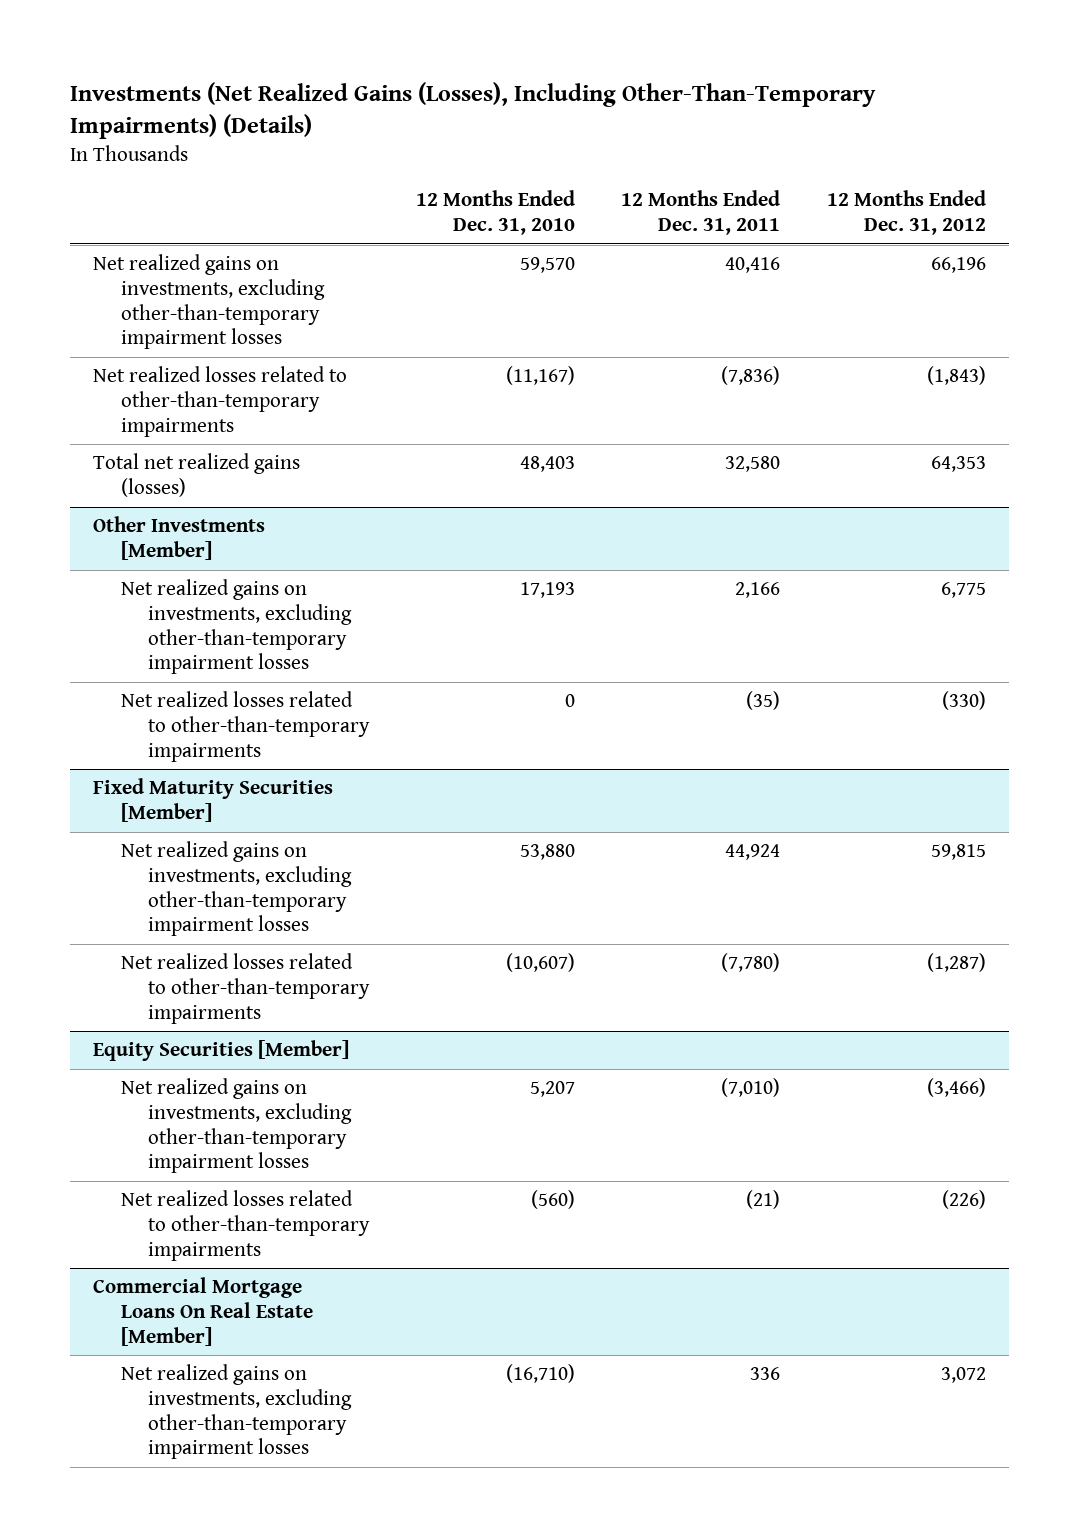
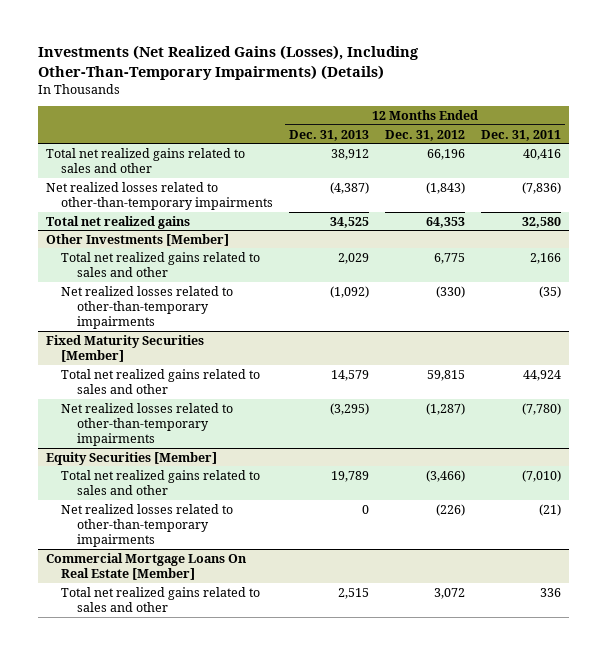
[415,190,575,235] 12 Months Ended Dec. 31, 2010 -> none
none -> [289,129,370,141] Dec. 31, 2013
[93,254,325,350] Net realized gains on investments, excluding other-than-temporary impairment losses -> [45,147,245,173] Total net realized gains related to sales and other
[93,453,301,497] Total net realized gains (losses) -> [45,215,190,229] Total net realized gains
[120,579,353,675] Net realized gains on investments, excluding other-than-temporary impairment losses -> [61,251,261,277] Total net realized gains related to sales and other
[120,841,353,937] Net realized gains on investments, excluding other-than-temporary impairment losses -> [61,368,261,394] Total net realized gains related to sales and other
[120,1078,353,1174] Net realized gains on investments, excluding other-than-temporary impairment losses -> [61,469,261,495] Total net realized gains related to sales and other
[120,1364,353,1460] Net realized gains on investments, excluding other-than-temporary impairment losses -> [61,586,261,612] Total net realized gains related to sales and other

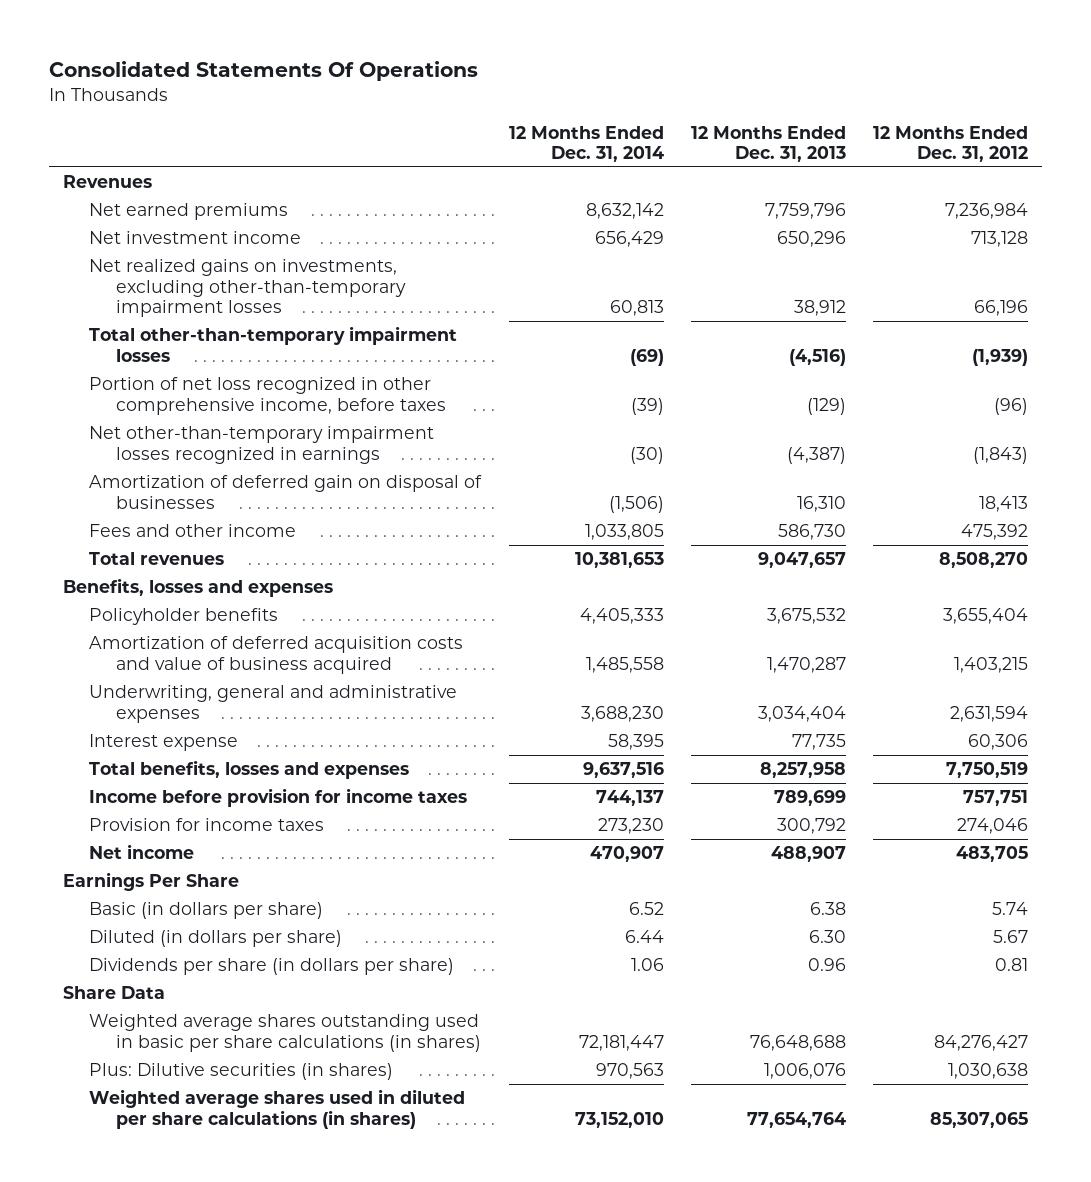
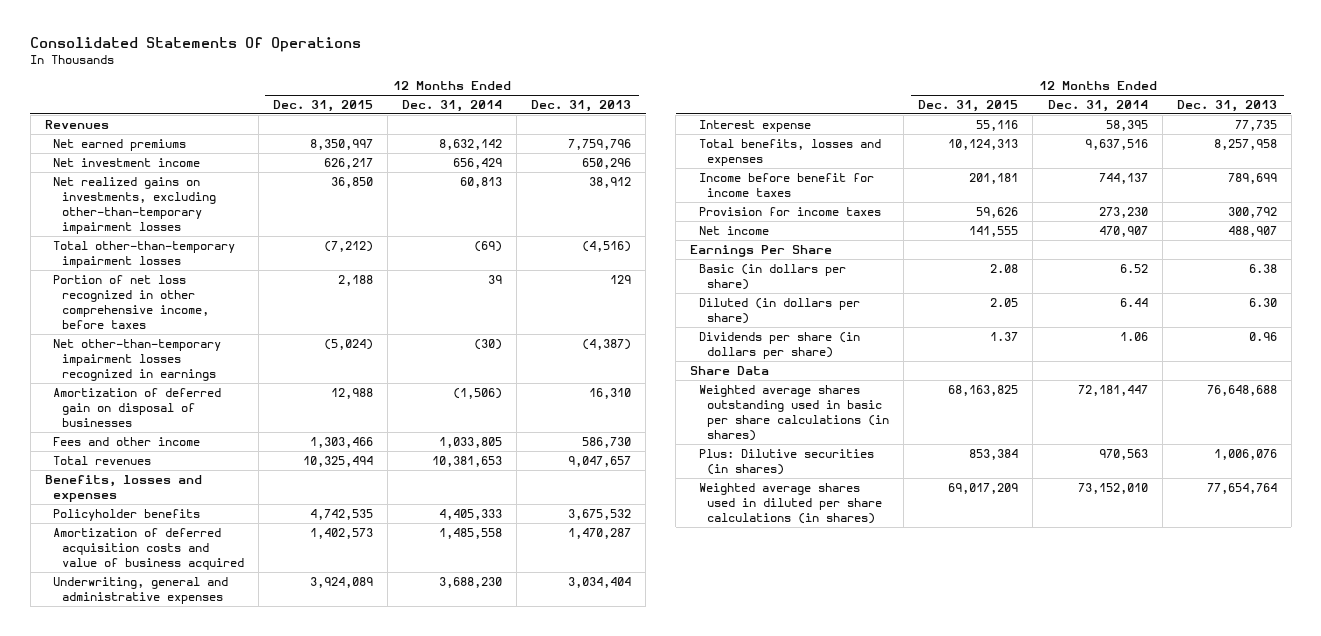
[873,125,1029,163] 12 Months Ended Dec. 31, 2012 -> none
none -> [272,99,373,112] Dec. 31, 2015
[630,397,664,415] (39) -> [488,274,503,284] 39
[806,397,846,415] (129) -> [610,274,632,284] 129
[89,788,468,808] Income before provision for income taxes -> [698,172,874,197] Income before benefit for income taxes

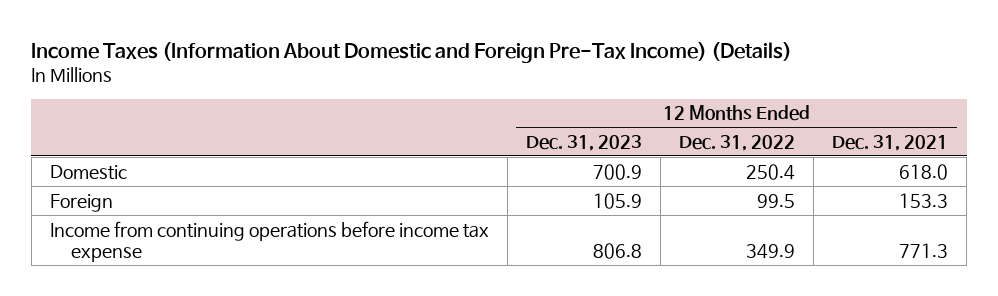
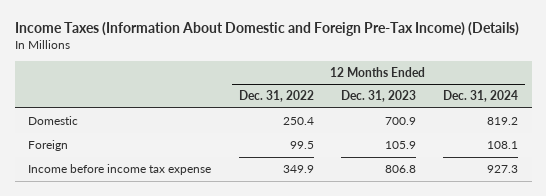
[832,134,949,151] Dec. 31, 2021 -> none
none -> [443,90,519,103] Dec. 31, 2024
[49,220,489,263] Income from continuing operations before income tax expense -> [28,164,212,176] Income before income tax expense

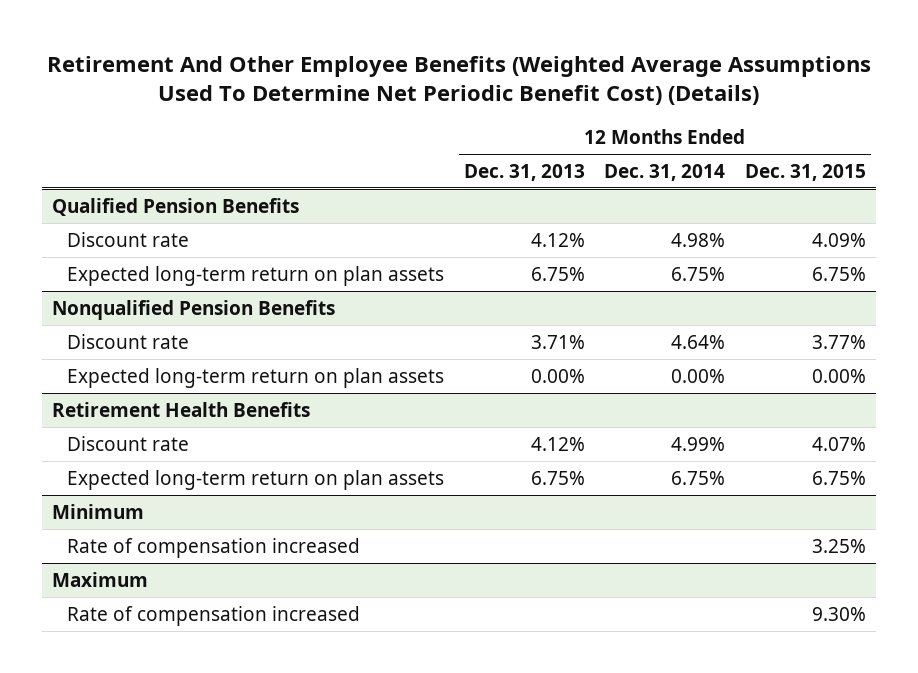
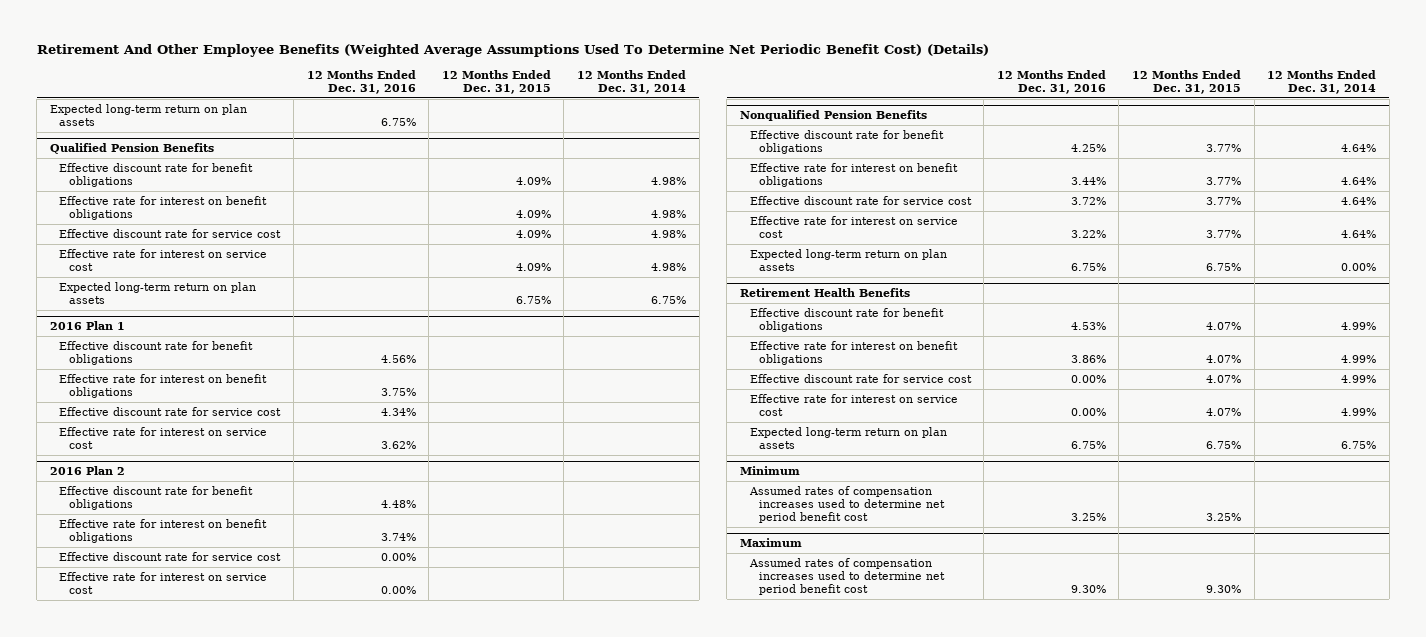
[463,163,585,181] Dec. 31, 2013 -> none
none -> [306,69,416,95] 12 Months Ended Dec. 31, 2016
none -> [49,103,247,127] Expected long-term return on plan assets
none -> [59,162,254,188] Effective discount rate for benefit obligations
none -> [59,195,268,221] Effective rate for interest on benefit obligations
[67,231,190,247] Discount rate -> [59,228,282,238] Effective discount rate for service cost
none -> [59,248,268,272] Effective rate for interest on service cost
none -> [49,321,125,331] 2016 Plan 1
none -> [59,340,254,366] Effective discount rate for benefit obligations
none -> [59,373,268,399] Effective rate for interest on benefit obligations
none -> [59,406,282,416] Effective discount rate for service cost
none -> [59,426,268,450] Effective rate for interest on service cost
none -> [49,466,125,476] 2016 Plan 2
none -> [59,485,254,511] Effective discount rate for benefit obligations
none -> [59,518,268,544] Effective rate for interest on benefit obligations
none -> [59,551,282,561] Effective discount rate for service cost
none -> [59,571,268,595] Effective rate for interest on service cost
none -> [749,129,944,155] Effective discount rate for benefit obligations
none -> [749,162,958,188] Effective rate for interest on benefit obligations
[67,333,190,349] Discount rate -> [749,195,972,205] Effective discount rate for service cost
none -> [749,215,958,239] Effective rate for interest on service cost
[811,368,866,383] 0.00% -> [1206,263,1242,272] 6.75%
none -> [749,307,944,333] Effective discount rate for benefit obligations
none -> [749,340,958,366] Effective rate for interest on benefit obligations
[67,435,190,451] Discount rate -> [749,373,972,383] Effective discount rate for service cost
none -> [749,393,958,417] Effective rate for interest on service cost
[67,537,361,558] Rate of compensation increased -> [748,485,946,524] Assumed rates of compensation increases used to determine net period benefit cost
[67,605,361,626] Rate of compensation increased -> [748,557,946,596] Assumed rates of compensation increases used to determine net period benefit cost

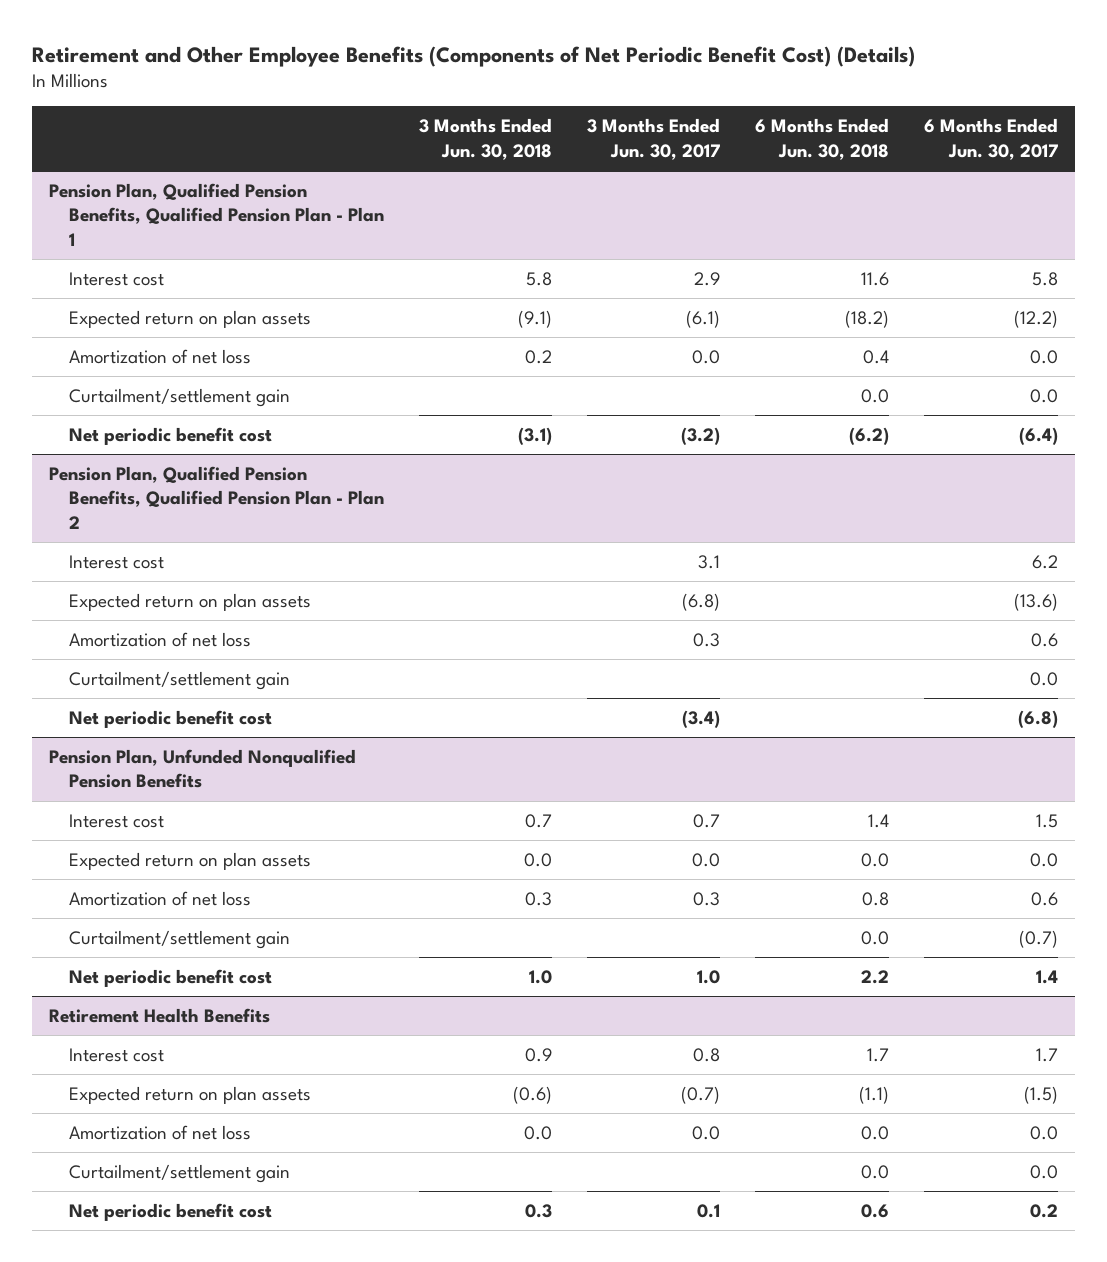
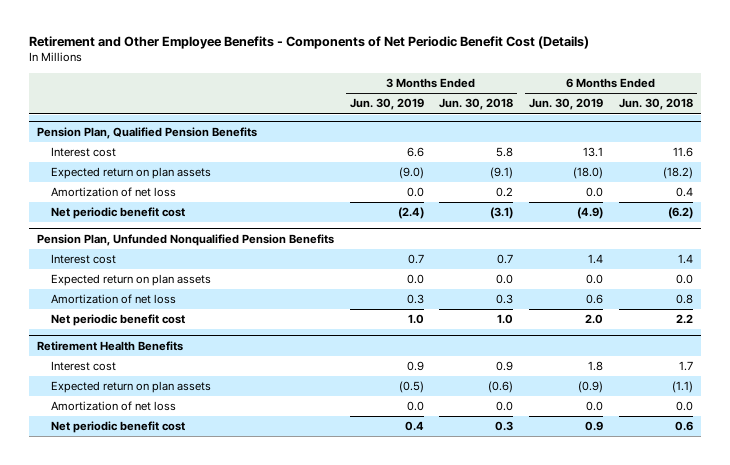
[31,45,915,67] Retirement and Other Employee Benefits (Components of Net Periodic Benefit Cost) (Details) -> [28,36,589,50] Retirement and Other Employee Benefits - Components of Net Periodic Benefit Cost (Details)
[586,118,720,160] 3 Months Ended Jun. 30, 2017 -> none
[923,118,1058,160] 6 Months Ended Jun. 30, 2017 -> none
none -> [349,98,424,111] Jun. 30, 2019
none -> [529,98,604,111] Jun. 30, 2019
[49,182,385,246] Pension Plan, Qualified Pension Benefits, Qualified Pension Plan - Plan 1 -> [36,126,257,139] Pension Plan, Qualified Pension Benefits
[69,387,291,407] Curtailment/settlement gain -> none
[49,465,385,529] Pension Plan, Qualified Pension Benefits, Qualified Pension Plan - Plan 2 -> none
[69,554,165,569] Interest cost -> none
[69,592,312,611] Expected return on plan assets -> none
[69,631,252,647] Amortization of net loss -> none
[69,670,291,690] Curtailment/settlement gain -> none
[69,709,273,728] Net periodic benefit cost -> none
[69,929,291,949] Curtailment/settlement gain -> none
[69,1163,291,1183] Curtailment/settlement gain -> none

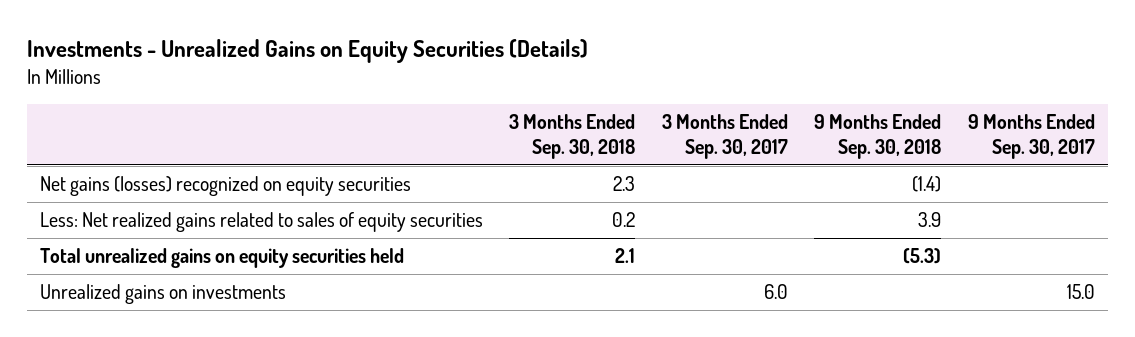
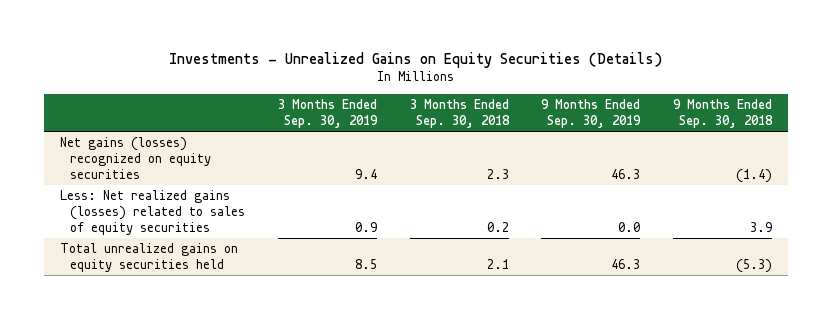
[661,113,788,160] 3 Months Ended Sep. 30, 2017 -> none
[967,113,1095,160] 9 Months Ended Sep. 30, 2017 -> none
none -> [277,99,378,129] 3 Months Ended Sep. 30, 2019
none -> [541,99,642,129] 9 Months Ended Sep. 30, 2019
[39,212,483,233] Less: Net realized gains related to sales of equity securities -> [60,189,246,236] Less: Net realized gains (losses) related to sales of equity securities
[39,284,286,305] Unrealized gains on investments -> none

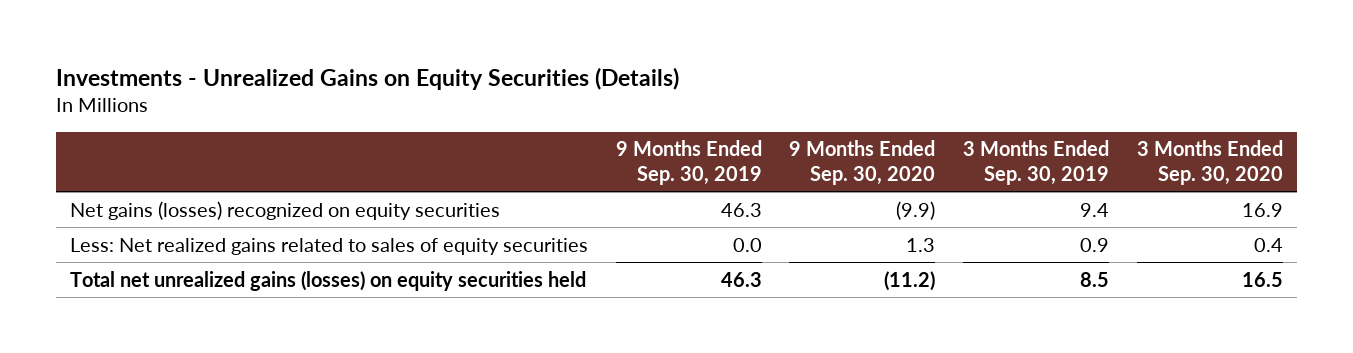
[409,99,510,129] 3 Months Ended Sep. 30, 2018 -> none
[672,99,773,129] 9 Months Ended Sep. 30, 2018 -> none
none -> [789,140,936,185] 9 Months Ended Sep. 30, 2020
none -> [1137,140,1284,185] 3 Months Ended Sep. 30, 2020
[60,189,246,236] Less: Net realized gains (losses) related to sales of equity securities -> [69,237,588,255] Less: Net realized gains related to sales of equity securities
[60,242,239,273] Total unrealized gains on equity securities held -> [69,270,586,291] Total net unrealized gains (losses) on equity securities held

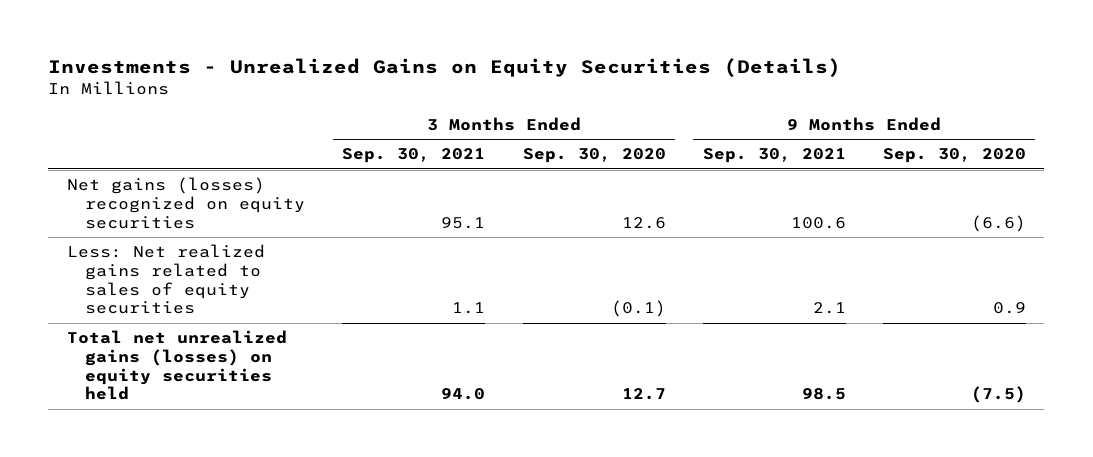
[615,140,762,185] 9 Months Ended Sep. 30, 2019 -> none
[963,140,1110,185] 3 Months Ended Sep. 30, 2019 -> none
none -> [342,148,486,164] Sep. 30, 2021
none -> [702,148,846,164] Sep. 30, 2021
[896,200,936,220] (9.9) -> [970,214,1026,232] (6.6)
[1242,202,1284,217] 16.9 -> [621,216,666,229] 12.6
[906,237,936,252] 1.3 -> [992,302,1026,315] 0.9
[1254,237,1284,252] 0.4 -> [610,300,666,318] (0.1)
[884,270,936,291] (11.2) -> [970,386,1026,404] (7.5)
[1242,271,1284,287] 16.5 -> [621,388,666,401] 12.7

